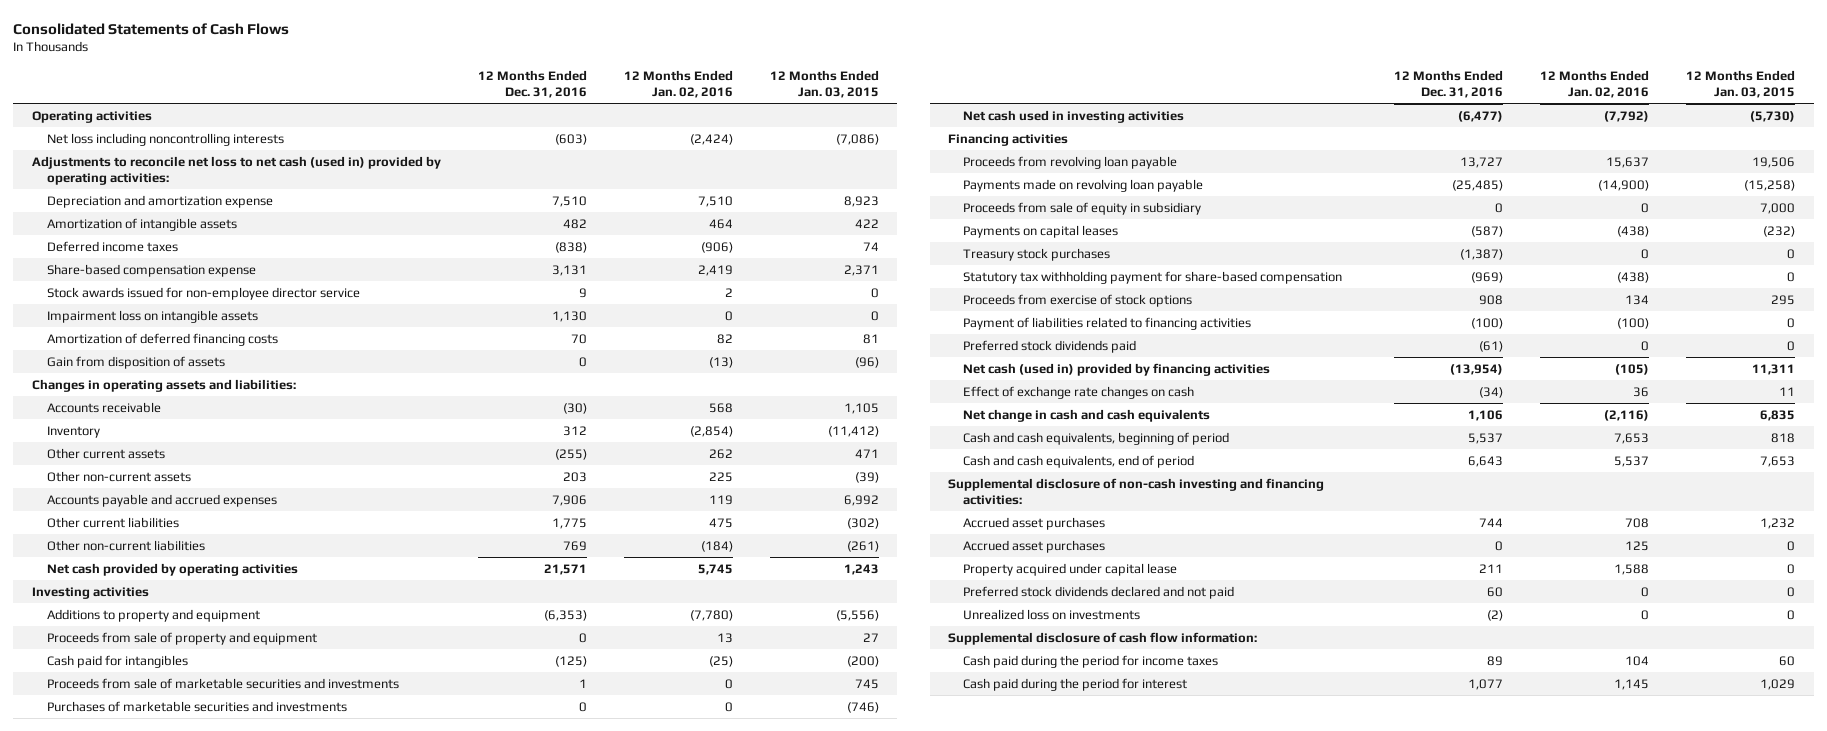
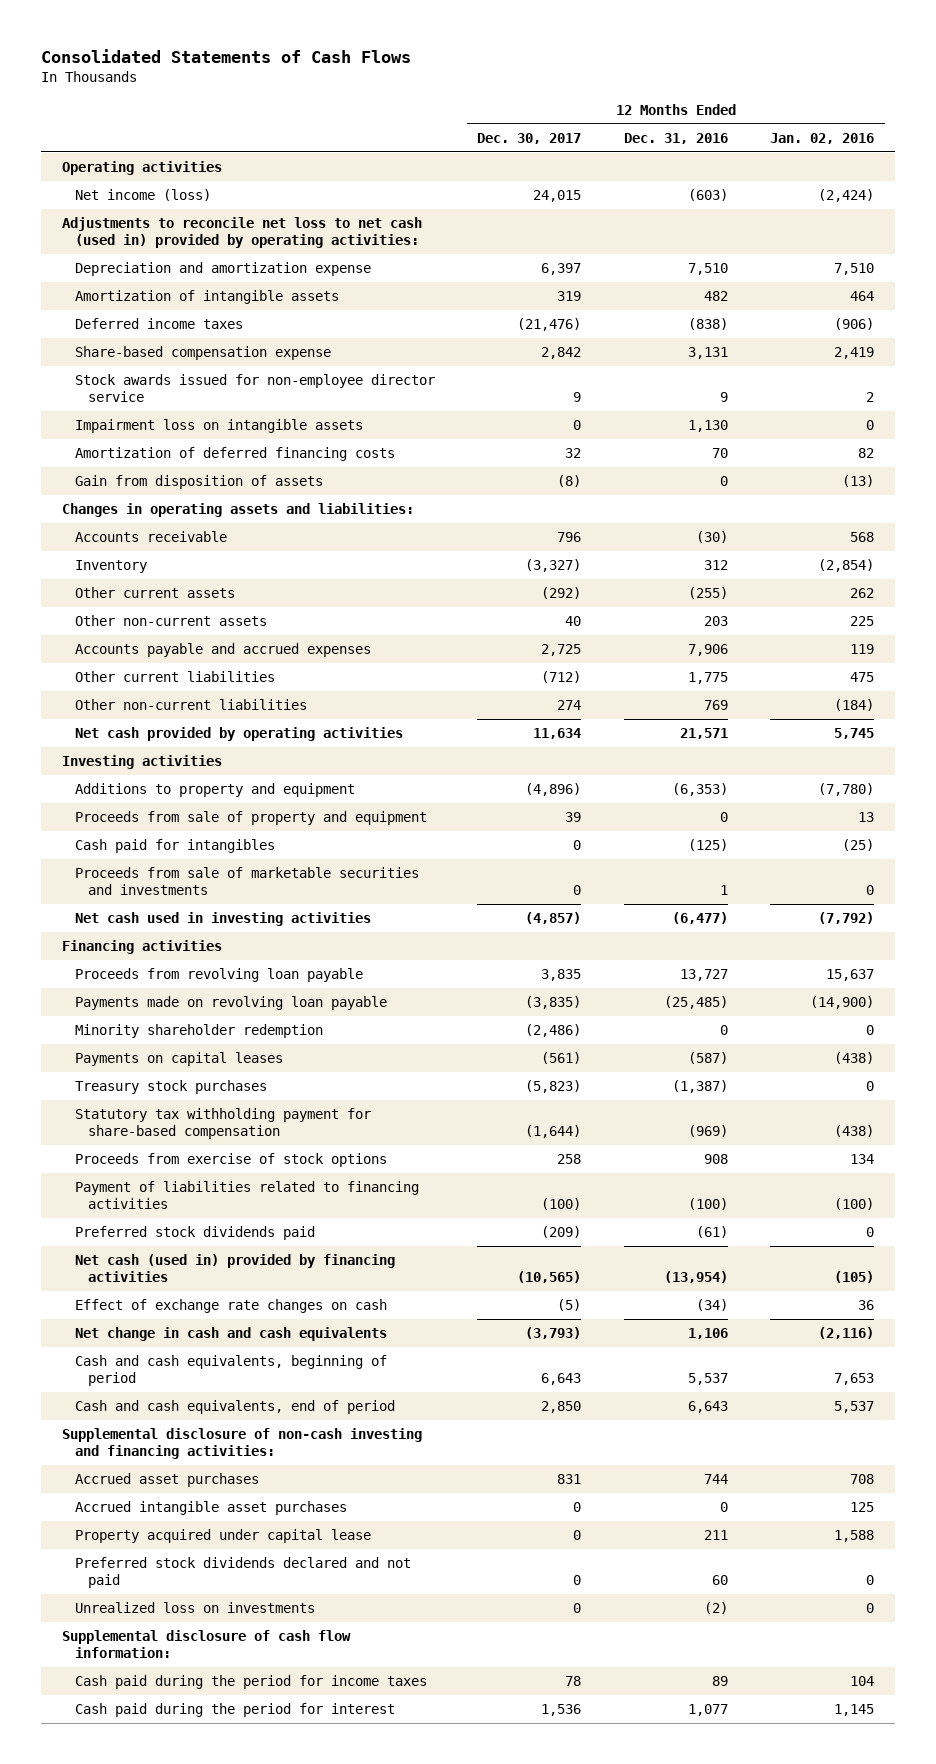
[769,70,879,99] 12 Months Ended Jan. 03, 2015 -> none
none -> [477,132,582,144] Dec. 30, 2017
[46,132,284,146] Net loss including noncontrolling interests -> [74,189,211,202] Net income (loss)
[46,700,347,712] Purchases of marketable securities and investments -> none
[963,201,1202,215] Proceeds from sale of equity in subsidiary -> none
none -> [74,1024,323,1039] Minority shareholder redemption
[963,539,1106,553] Accrued asset purchases -> [74,1501,347,1516] Accrued intangible asset purchases

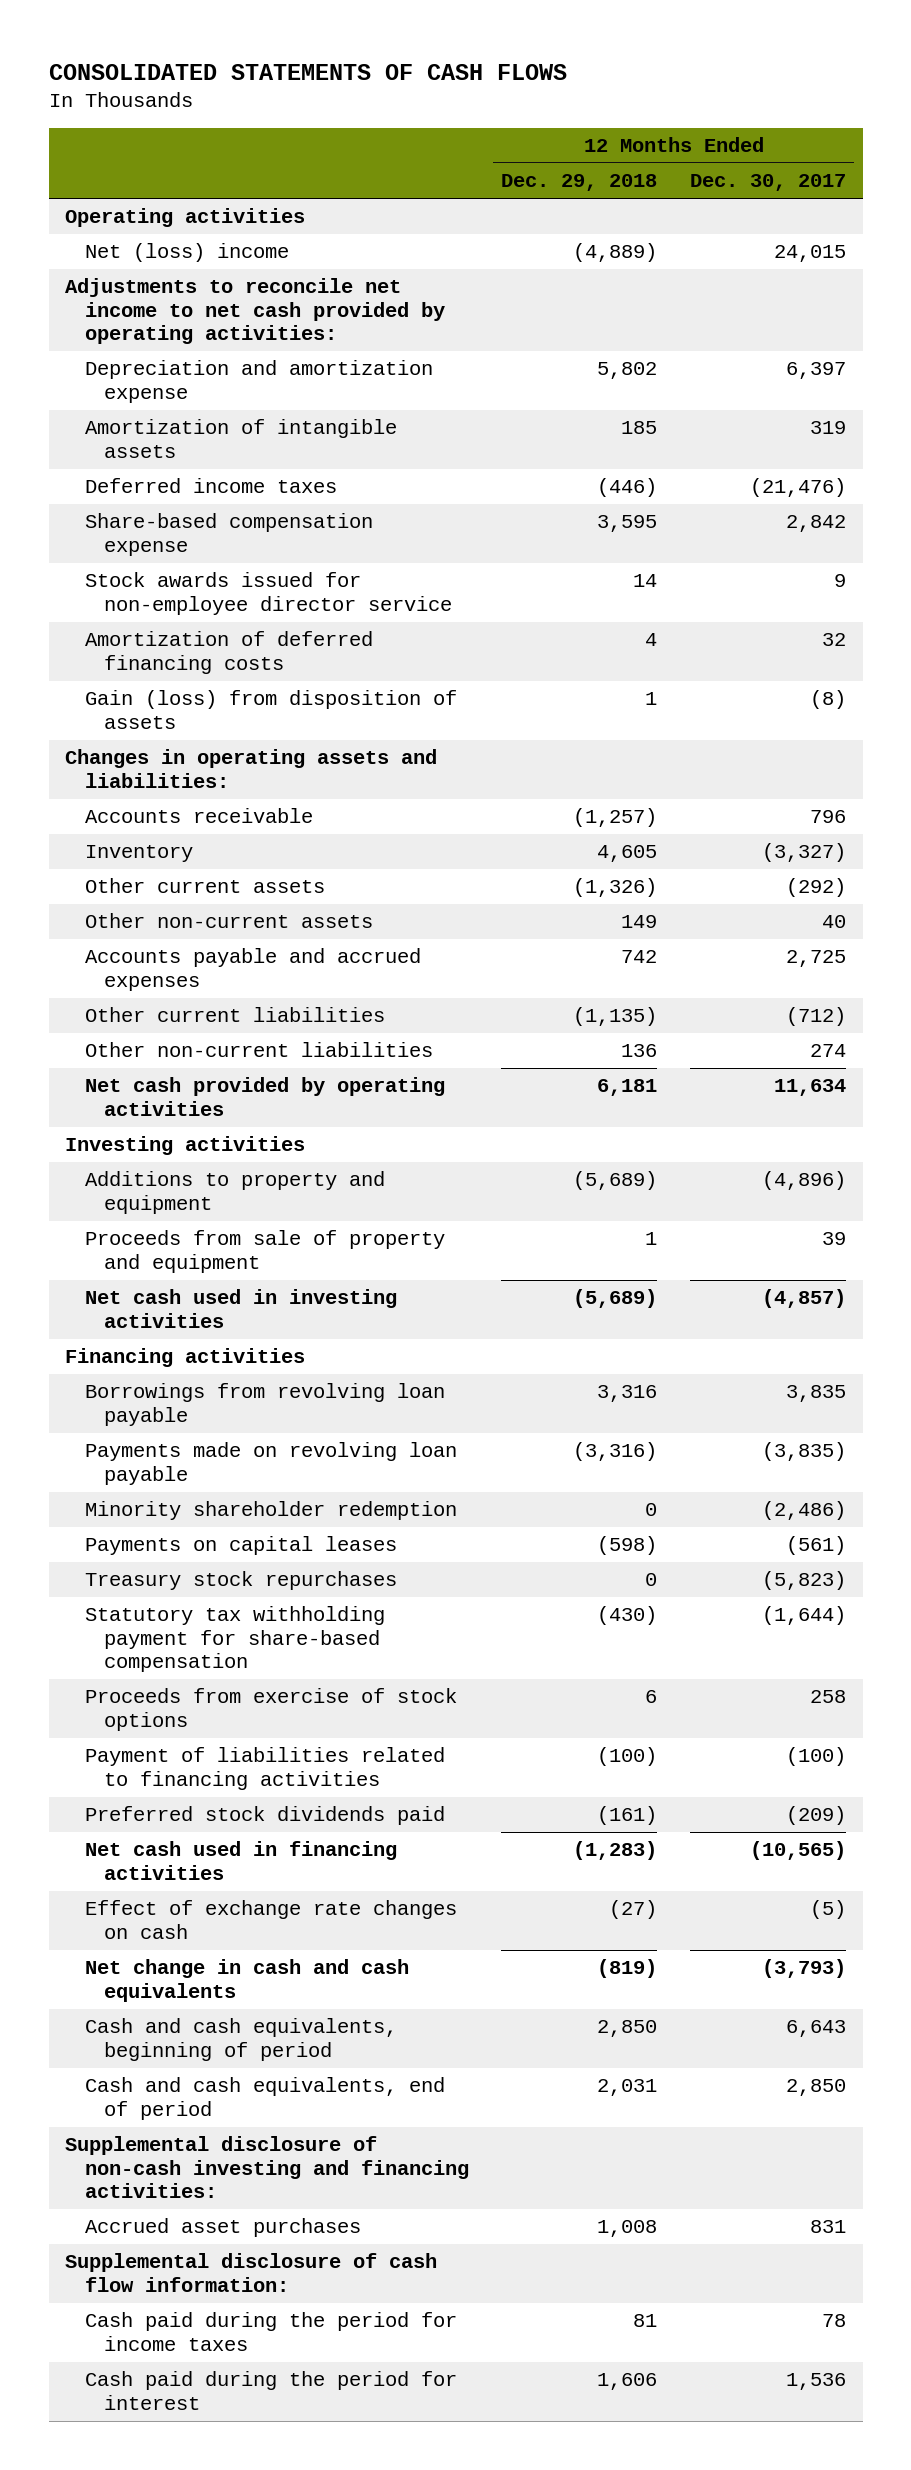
[40,48,411,63] Consolidated Statements of Cash Flows -> [48,63,567,80] CONSOLIDATED STATEMENTS OF CASH FLOWS
[623,132,728,144] Dec. 31, 2016 -> none
[769,132,874,144] Jan. 02, 2016 -> none
none -> [501,174,658,192] Dec. 29, 2018
[74,189,211,202] Net income (loss) -> [84,243,289,263] Net (loss) income
[61,217,422,248] Adjustments to reconcile net loss to net cash (used in) provided by operating activities: -> [64,278,445,345] Adjustments to reconcile net income to net cash provided by operating activities:
[74,419,363,434] Impairment loss on intangible assets -> none
[74,475,323,490] Gain from disposition of assets -> [84,690,457,729] Gain (loss) from disposition of assets
[74,839,275,854] Cash paid for intangibles -> none
[74,867,419,895] Proceeds from sale of marketable securities and investments -> none
[74,968,363,983] Proceeds from revolving loan payable -> [84,1383,445,1426] Borrowings from revolving loan payable
[74,1080,267,1095] Treasury stock purchases -> [84,1571,397,1591] Treasury stock repurchases
[74,1254,395,1282] Net cash (used in) provided by financing activities -> [84,1841,397,1880] Net cash used in financing activities
[74,1501,347,1516] Accrued intangible asset purchases -> none
[74,1529,371,1544] Property acquired under capital lease -> none
[74,1557,411,1588] Preferred stock dividends declared and not paid -> none
[74,1602,315,1614] Unrealized loss on investments -> none

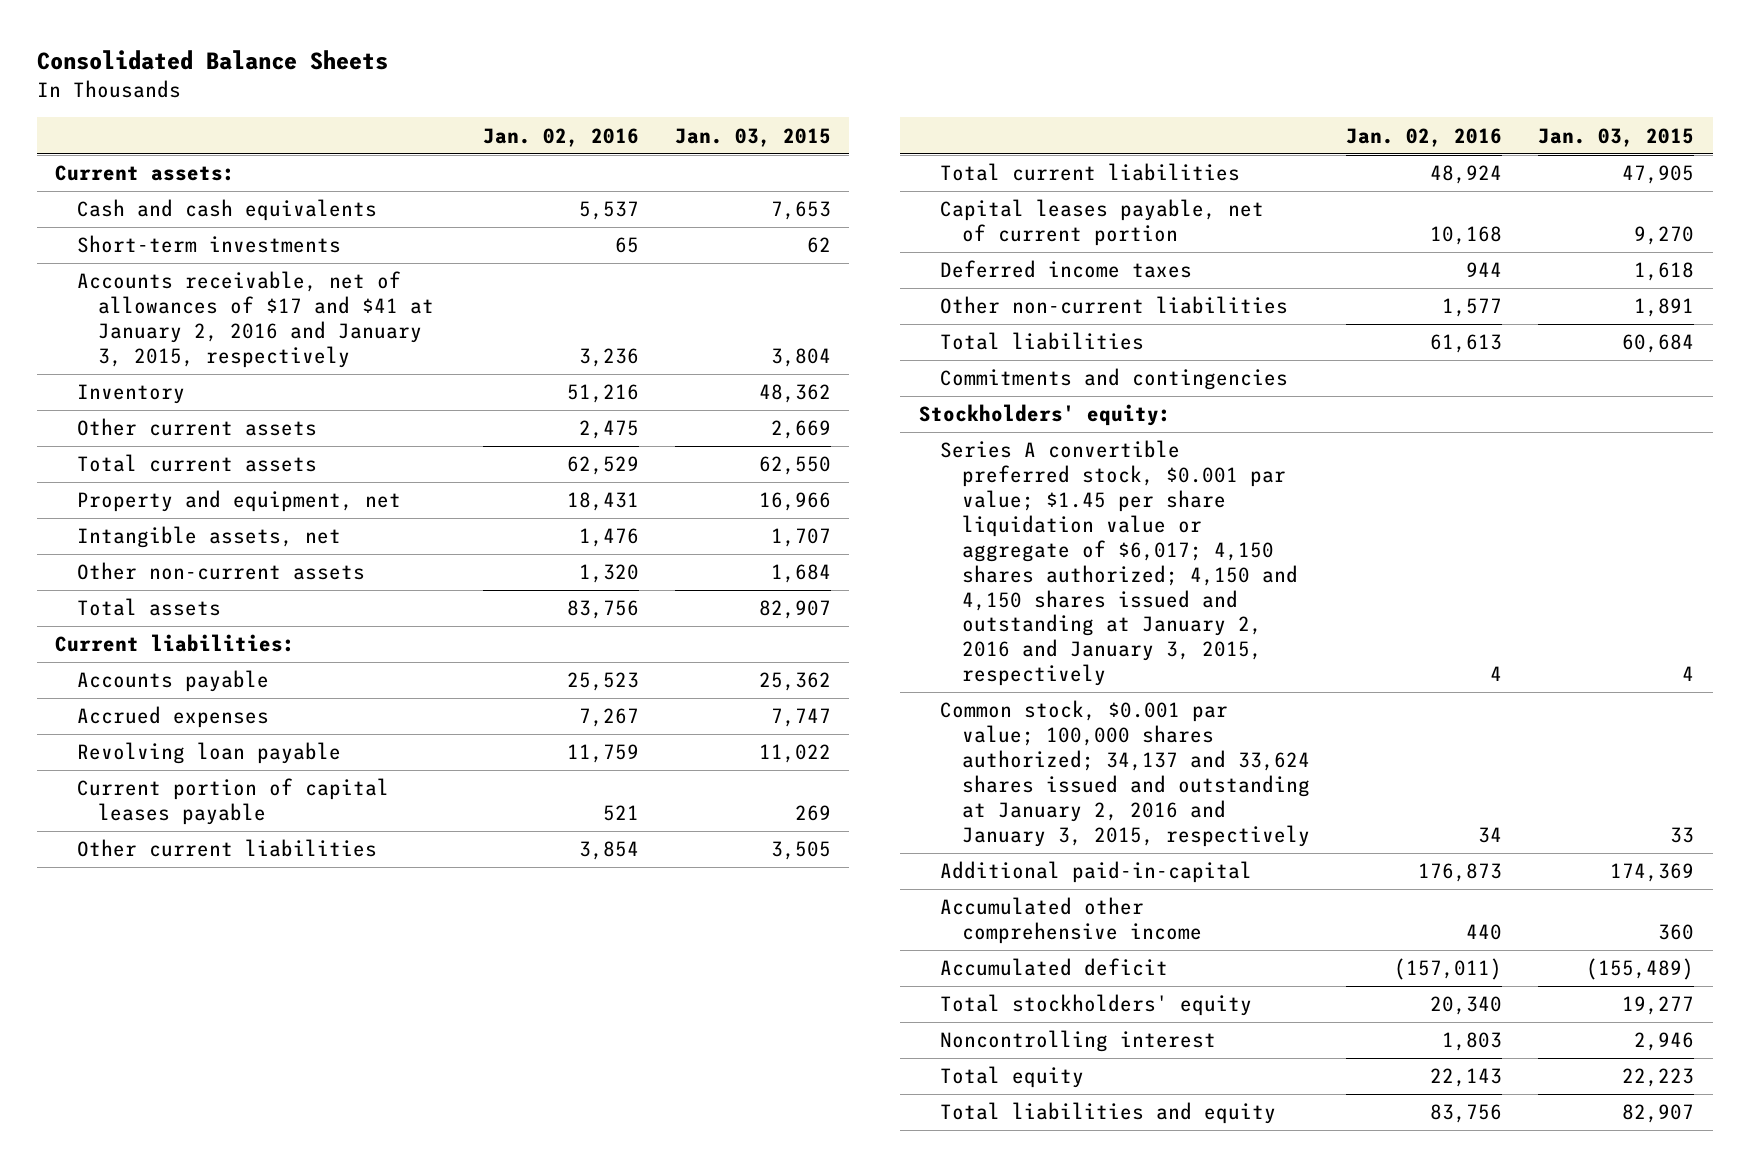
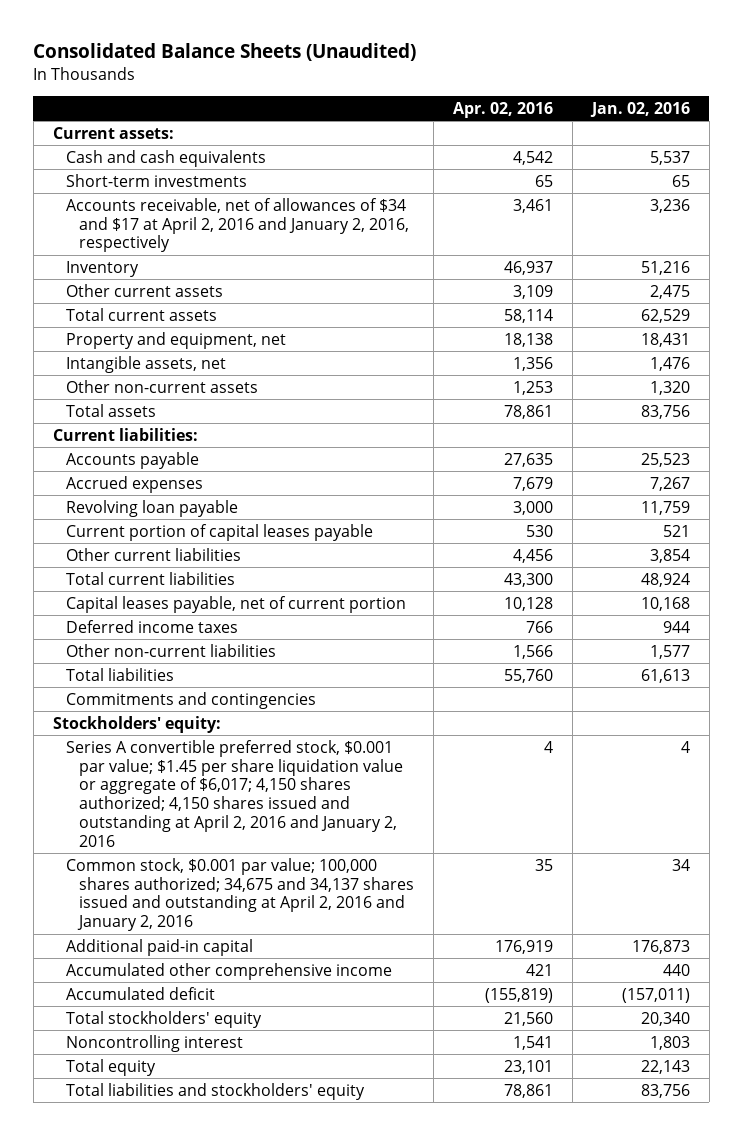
[36,49,388,70] Consolidated Balance Sheets -> [33,43,417,62] Consolidated Balance Sheets (Unaudited)
[674,127,831,147] Jan. 03, 2015 -> none
none -> [453,101,554,118] Apr. 02, 2016
[76,271,435,368] Accounts receivable, net of allowances of $17 and $41 at January 2, 2016 and January 3, 2015, respectively -> [65,197,410,253] Accounts receivable, net of allowances of $34 and $17 at April 2, 2016 and January 2, 2016, respectively
[940,440,1298,687] Series A convertible preferred stock, $0.001 par value; $1.45 per share liquidation value or aggregate of $6,017; 4,150 shares authorized; 4,150 and 4,150 shares issued and outstanding at January 2, 2016 and January 3, 2015, respectively -> [65,739,404,847] Series A convertible preferred stock, $0.001 par value; $1.45 per share liquidation value or aggregate of $6,017; 4,150 shares authorized; 4,150 shares issued and outstanding at April 2, 2016 and January 2, 2016
[940,700,1310,847] Common stock, $0.001 par value; 100,000 shares authorized; 34,137 and 33,624 shares issued and outstanding at January 2, 2016 and January 3, 2015, respectively -> [65,857,415,932] Common stock, $0.001 par value; 100,000 shares authorized; 34,675 and 34,137 shares issued and outstanding at April 2, 2016 and January 2, 2016
[940,861,1253,884] Additional paid-in-capital -> [65,938,253,956] Additional paid-in capital
[940,1102,1277,1125] Total liabilities and equity -> [65,1082,365,1100] Total liabilities and stockholders' equity

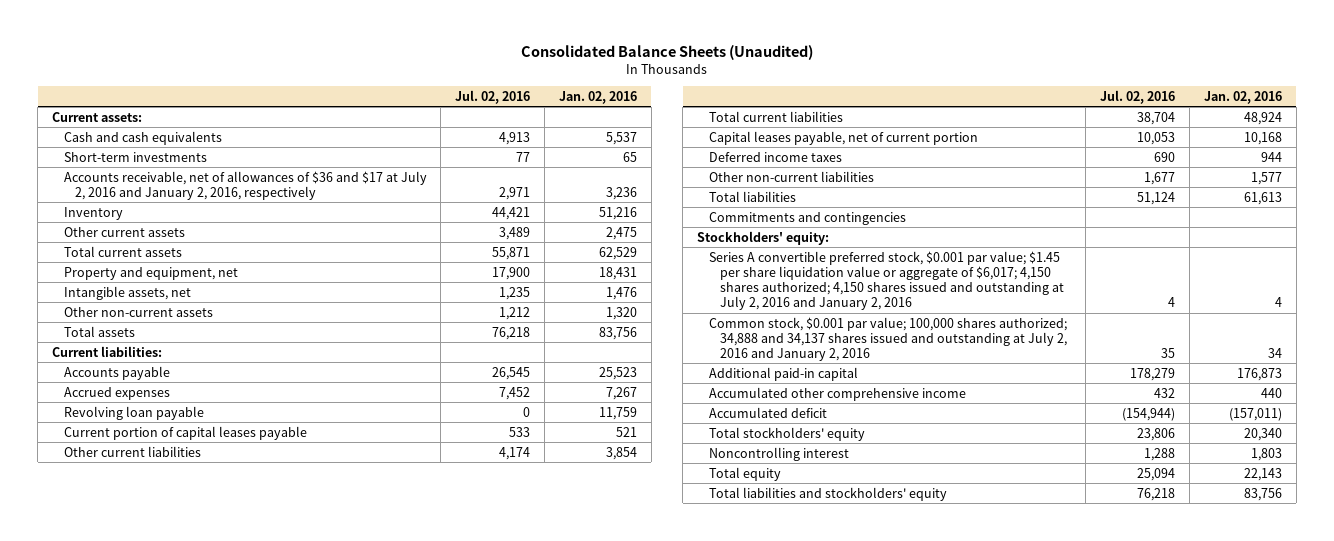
[453,101,554,118] Apr. 02, 2016 -> none
none -> [455,89,531,104] Jul. 02, 2016
[65,197,410,253] Accounts receivable, net of allowances of $34 and $17 at April 2, 2016 and January 2, 2016, respectively -> [63,170,427,200] Accounts receivable, net of allowances of $36 and $17 at July 2, 2016 and January 2, 2016, respectively
[65,739,404,847] Series A convertible preferred stock, $0.001 par value; $1.45 per share liquidation value or aggregate of $6,017; 4,150 shares authorized; 4,150 shares issued and outstanding at April 2, 2016 and January 2, 2016 -> [708,250,1065,311] Series A convertible preferred stock, $0.001 par value; $1.45 per share liquidation value or aggregate of $6,017; 4,150 shares authorized; 4,150 shares issued and outstanding at July 2, 2016 and January 2, 2016
[65,857,415,932] Common stock, $0.001 par value; 100,000 shares authorized; 34,675 and 34,137 shares issued and outstanding at April 2, 2016 and January 2, 2016 -> [708,316,1068,361] Common stock, $0.001 par value; 100,000 shares authorized; 34,888 and 34,137 shares issued and outstanding at July 2, 2016 and January 2, 2016

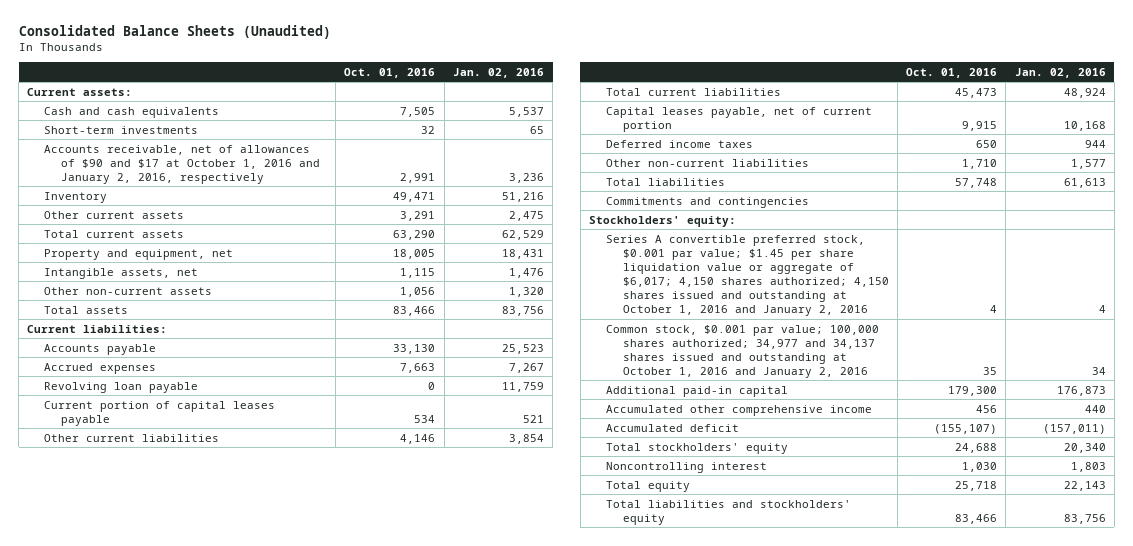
[455,89,531,104] Jul. 02, 2016 -> none
none -> [344,67,436,78] Oct. 01, 2016
[63,170,427,200] Accounts receivable, net of allowances of $36 and $17 at July 2, 2016 and January 2, 2016, respectively -> [44,144,321,184] Accounts receivable, net of allowances of $90 and $17 at October 1, 2016 and January 2, 2016, respectively
[708,250,1065,311] Series A convertible preferred stock, $0.001 par value; $1.45 per share liquidation value or aggregate of $6,017; 4,150 shares authorized; 4,150 shares issued and outstanding at July 2, 2016 and January 2, 2016 -> [605,234,889,317] Series A convertible preferred stock, $0.001 par value; $1.45 per share liquidation value or aggregate of $6,017; 4,150 shares authorized; 4,150 shares issued and outstanding at October 1, 2016 and January 2, 2016
[708,316,1068,361] Common stock, $0.001 par value; 100,000 shares authorized; 34,888 and 34,137 shares issued and outstanding at July 2, 2016 and January 2, 2016 -> [605,324,879,378] Common stock, $0.001 par value; 100,000 shares authorized; 34,977 and 34,137 shares issued and outstanding at October 1, 2016 and January 2, 2016

